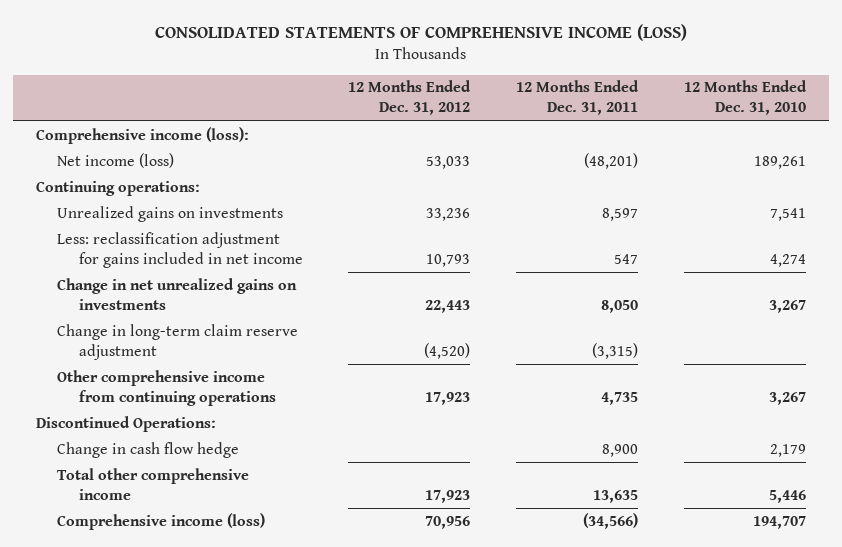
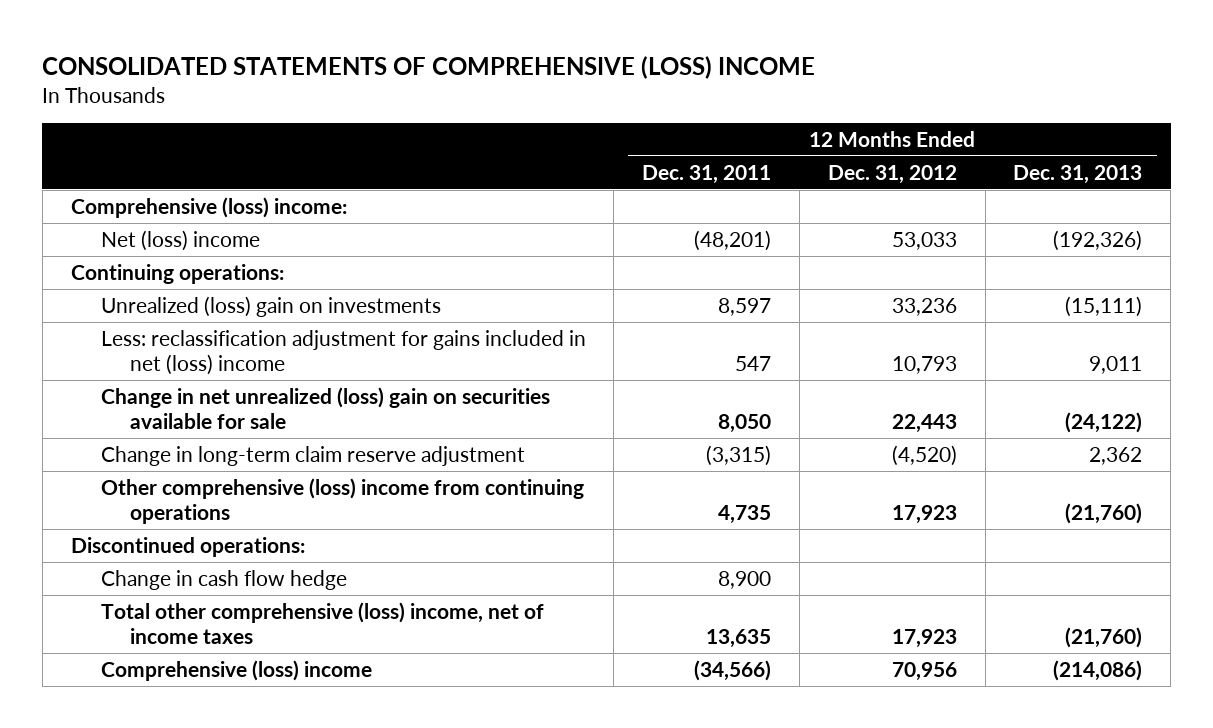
[155,23,688,41] CONSOLIDATED STATEMENTS OF COMPREHENSIVE INCOME (LOSS) -> [42,55,816,79] CONSOLIDATED STATEMENTS OF COMPREHENSIVE (LOSS) INCOME
[683,80,807,116] 12 Months Ended Dec. 31, 2010 -> none
none -> [1013,164,1143,184] Dec. 31, 2013
[36,126,250,144] Comprehensive income (loss): -> [70,196,347,218] Comprehensive (loss) income:
[57,152,175,168] Net income (loss) -> [100,229,260,251] Net (loss) income
[57,205,284,222] Unrealized gains on investments -> [100,295,441,317] Unrealized (loss) gain on investments
[57,231,303,268] Less: reclassification adjustment for gains included in net income -> [100,329,586,376] Less: reclassification adjustment for gains included in net (loss) income
[57,277,298,310] Change in net unrealized gains on investments -> [100,386,550,430] Change in net unrealized (loss) gain on securities available for sale
[57,369,276,406] Other comprehensive income from continuing operations -> [100,477,584,525] Other comprehensive (loss) income from continuing operations
[36,415,217,432] Discontinued Operations: -> [70,536,305,557] Discontinued operations:
[57,467,250,500] Total other comprehensive income -> [100,601,544,645] Total other comprehensive (loss) income, net of income taxes
[57,512,266,530] Comprehensive income (loss) -> [100,659,372,681] Comprehensive (loss) income

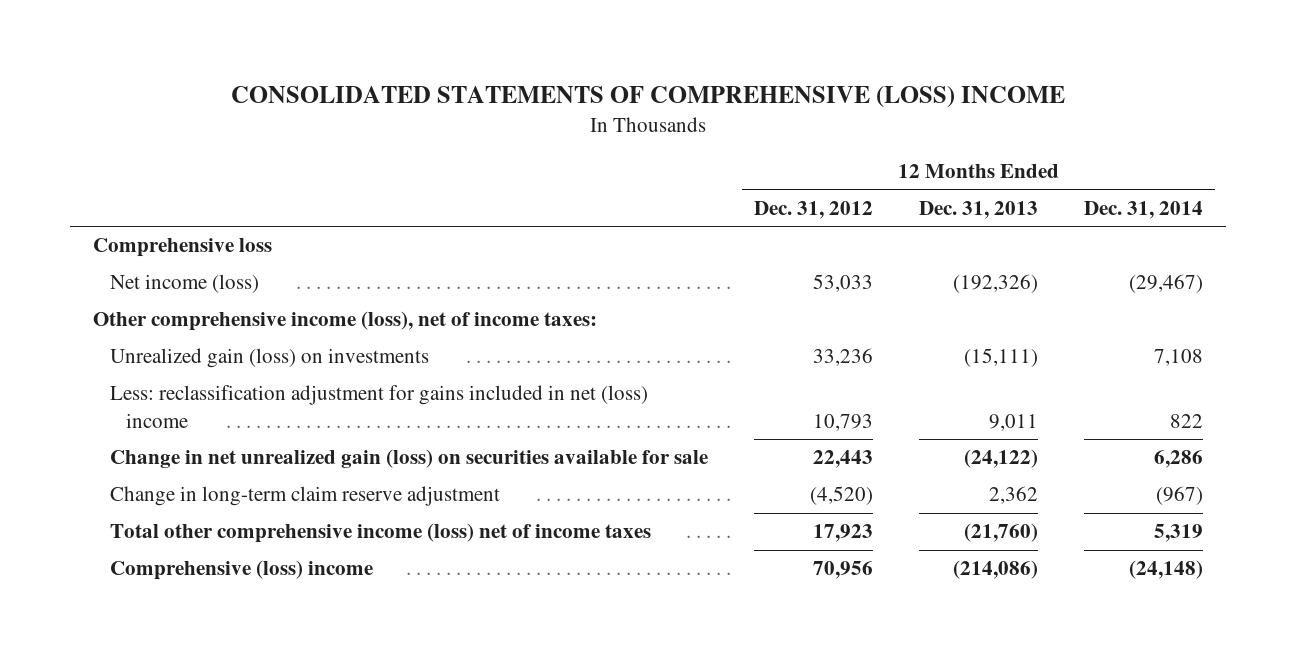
[642,164,772,184] Dec. 31, 2011 -> none
none -> [1084,200,1204,219] Dec. 31, 2014
[70,263,284,284] Continuing operations: -> none
[70,196,347,218] Comprehensive (loss) income: -> [93,238,273,258] Comprehensive loss
[100,229,260,251] Net (loss) income -> [109,274,259,294] Net income (loss)
none -> [93,311,598,332] Other comprehensive income (loss), net of income taxes:
[100,295,441,317] Unrealized (loss) gain on investments -> [109,348,429,369] Unrealized gain (loss) on investments
[100,386,550,430] Change in net unrealized (loss) gain on securities available for sale -> [109,449,708,469] Change in net unrealized gain (loss) on securities available for sale
[100,477,584,525] Other comprehensive (loss) income from continuing operations -> none
[70,536,305,557] Discontinued operations: -> none
[100,569,347,590] Change in cash flow hedge -> none
[100,601,544,645] Total other comprehensive (loss) income, net of income taxes -> [109,523,651,544] Total other comprehensive income (loss) net of income taxes

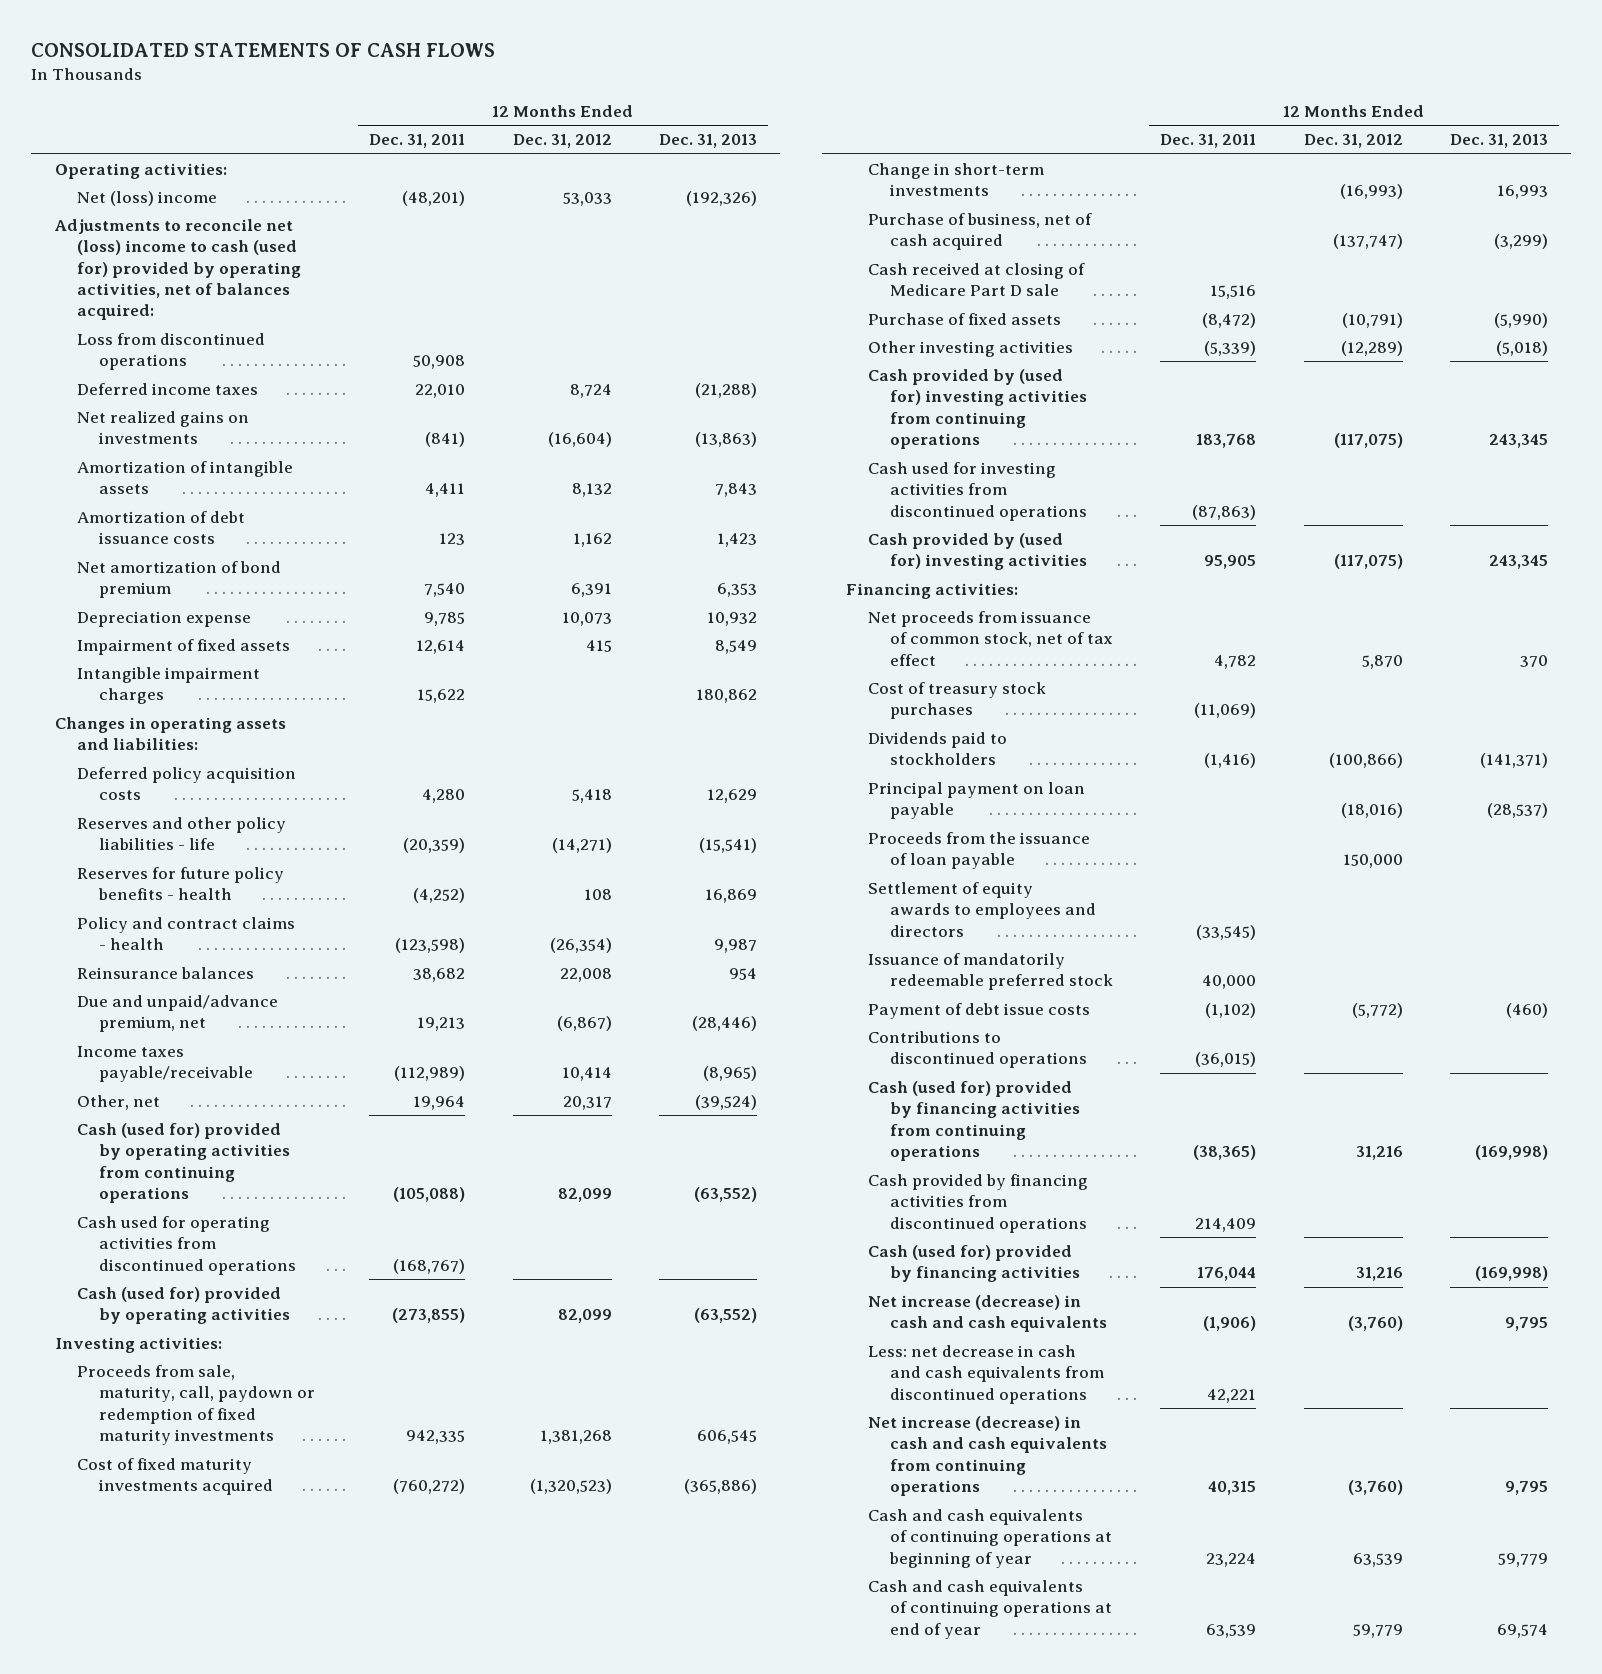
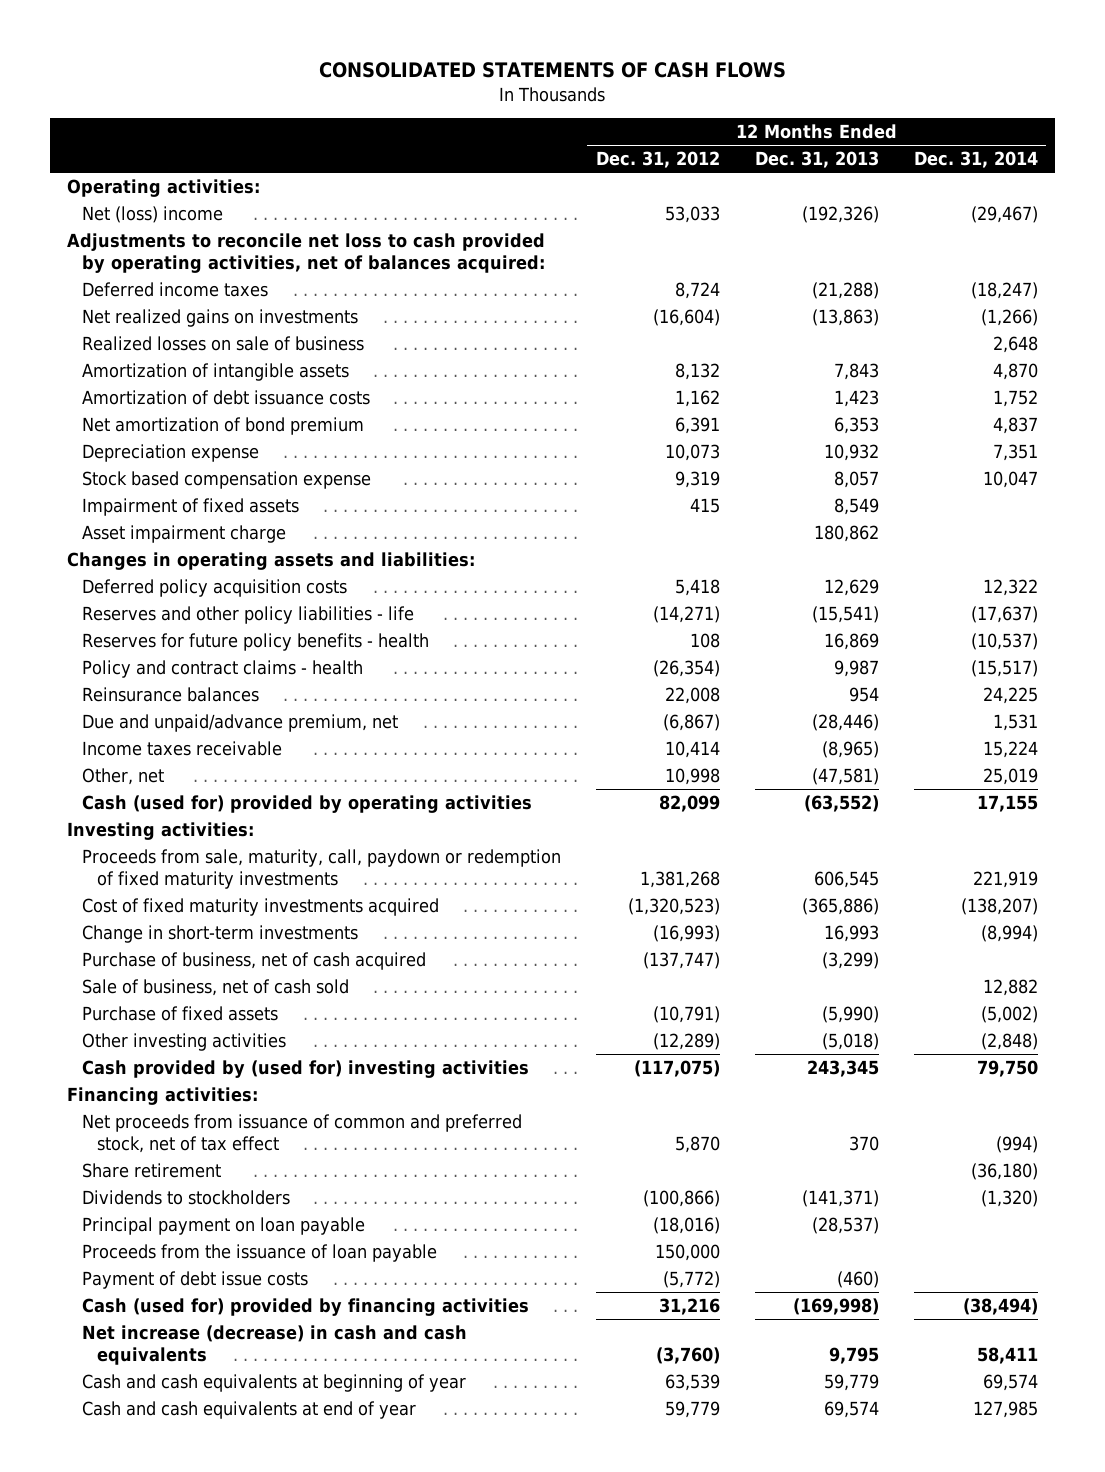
[369,134,466,149] Dec. 31, 2011 -> none
none -> [913,151,1038,169] Dec. 31, 2014
[77,333,266,371] Loss from discontinued operations -> none
[53,219,302,321] Adjustments to reconcile net (loss) income to cash (used for) provided by operating activities, net of balances acquired: -> [67,232,546,273] Adjustments to reconcile net loss to cash provided by operating activities, net of balances acquired:
none -> [82,335,365,351] Realized losses on sale of business
none -> [82,470,372,489] Stock based compensation expense
[77,667,261,705] Intangible impairment charges -> [82,524,287,543] Asset impairment charge
[77,1123,291,1204] Cash (used for) provided by operating activities from continuing operations -> none
[77,1216,297,1275] Cash used for operating activities from discontinued operations -> none
[77,1046,254,1083] Income taxes payable/receivable -> [82,740,283,756] Income taxes receivable
[562,1096,612,1111] 20,317 -> [664,767,720,785] 10,998
[694,1095,757,1111] (39,524) -> [811,767,879,785] (47,581)
[868,263,1086,297] Cash received at closing of Medicare Part D sale -> none
none -> [82,978,350,996] Sale of business, net of cash sold
[868,369,1088,450] Cash provided by (used for) investing activities from continuing operations -> none
[868,462,1088,521] Cash used for investing activities from discontinued operations -> none
[868,682,1047,720] Cost of treasury stock purchases -> none
[868,611,1114,666] Net proceeds from issuance of common stock, net of tax effect -> [82,1113,523,1153] Net proceeds from issuance of common and preferred stock, net of tax effect
none -> [82,1162,222,1178] Share retirement
[868,732,1008,766] Dividends paid to stockholders -> [82,1189,291,1205] Dividends to stockholders
[868,882,1097,937] Settlement of equity awards to employees and directors -> none
[868,953,1114,991] Issuance of mandatorily redeemable preferred stock -> none
[868,1031,1088,1069] Contributions to discontinued operations -> none
[868,1081,1081,1162] Cash (used for) provided by financing activities from continuing operations -> none
[868,1174,1089,1233] Cash provided by financing activities from discontinued operations -> none
[868,1345,1105,1404] Less: net decrease in cash and cash equivalents from discontinued operations -> none
[868,1416,1108,1497] Net increase (decrease) in cash and cash equivalents from continuing operations -> none
[868,1509,1113,1568] Cash and cash equivalents of continuing operations at beginning of year -> [82,1373,467,1392] Cash and cash equivalents at beginning of year
[868,1580,1113,1639] Cash and cash equivalents of continuing operations at end of year -> [82,1400,417,1419] Cash and cash equivalents at end of year

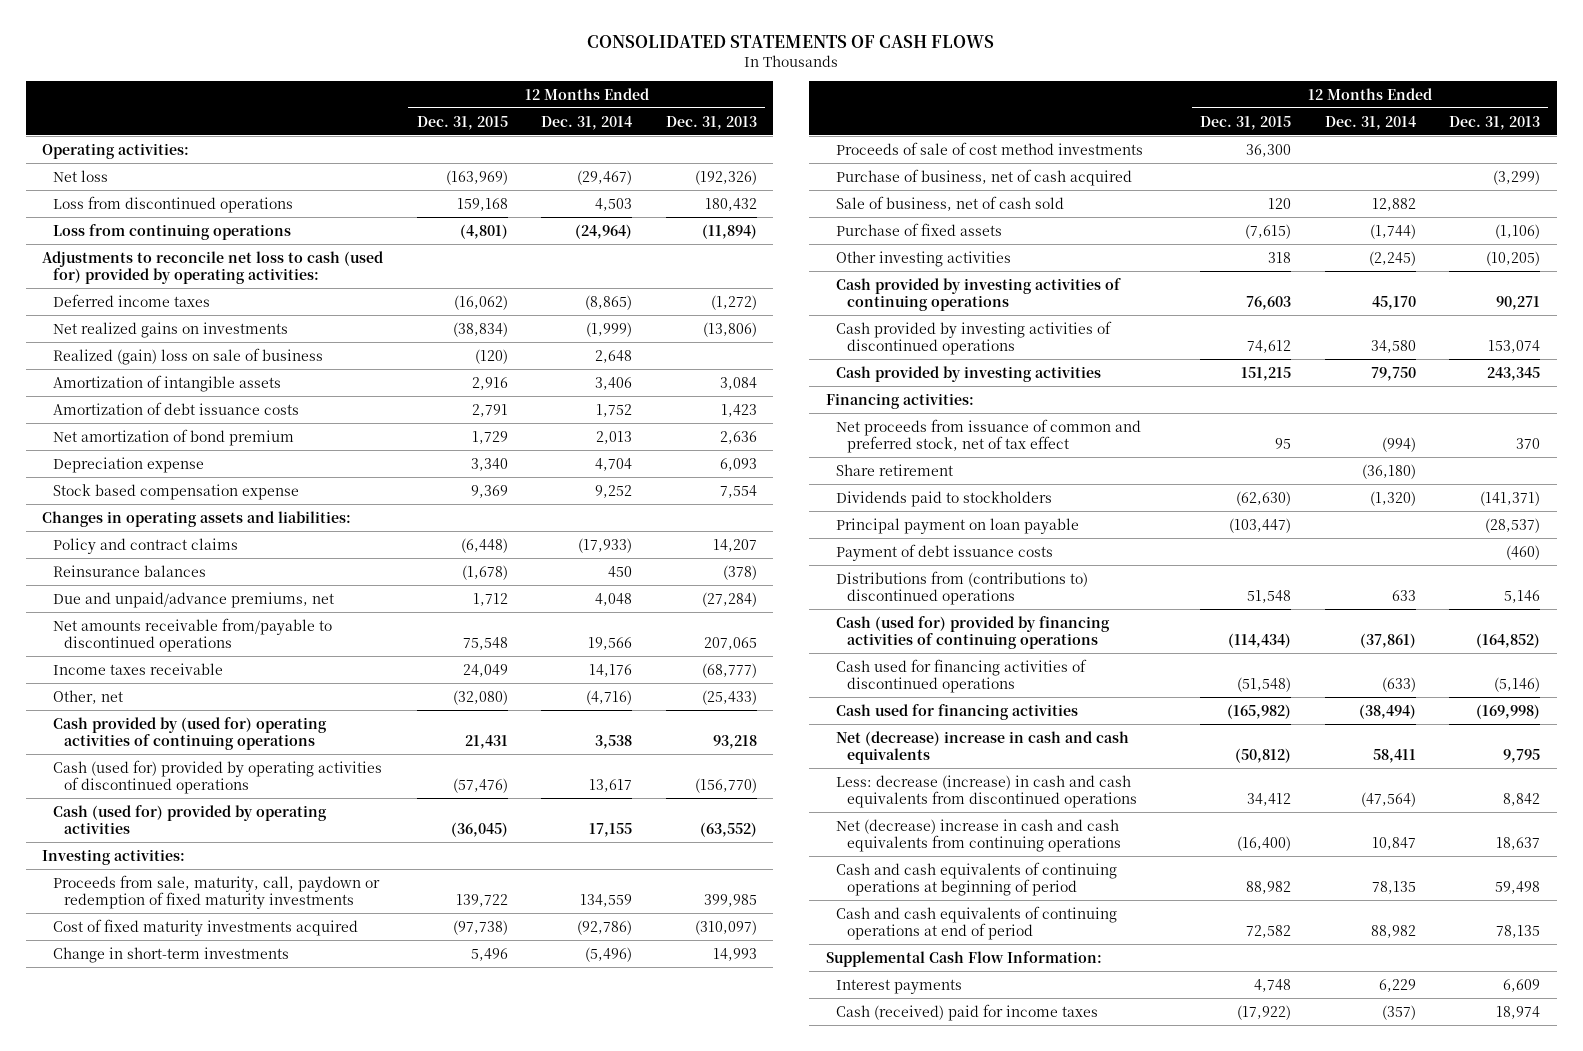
[595,151,720,169] Dec. 31, 2012 -> none
none -> [416,115,508,130] Dec. 31, 2015
[82,205,224,223] Net (loss) income -> [52,169,108,182] Net loss
none -> [52,195,293,213] Loss from discontinued operations
none -> [52,223,291,240] Loss from continuing operations
[67,232,546,273] Adjustments to reconcile net loss to cash provided by operating activities, net of balances acquired: -> [42,250,384,285] Adjustments to reconcile net loss to cash (used for) provided by operating activities:
[811,281,879,299] (21,288) -> [710,294,757,310] (1,272)
[970,281,1038,299] (18,247) -> [585,294,633,310] (8,865)
[811,308,879,326] (13,863) -> [702,321,757,337] (13,806)
[980,308,1038,326] (1,266) -> [586,321,633,337] (1,999)
[82,335,365,351] Realized losses on sale of business -> [52,347,323,365] Realized (gain) loss on sale of business
[833,362,879,380] 7,843 -> [719,376,757,390] 3,084
[992,362,1038,380] 4,870 -> [595,376,633,390] 3,406
[82,497,300,516] Impairment of fixed assets -> none
[82,524,287,543] Asset impairment charge -> none
[833,416,879,434] 6,353 -> [719,430,757,444] 2,636
[992,416,1038,434] 4,837 -> [596,430,633,444] 2,013
[823,443,879,461] 10,932 -> [719,457,757,471] 6,093
[992,443,1038,461] 7,351 -> [595,457,633,471] 4,704
[833,470,879,488] 8,057 -> [719,484,757,498] 7,554
[982,470,1038,488] 10,047 -> [595,484,633,498] 9,252
[82,578,348,597] Deferred policy acquisition costs -> none
[82,605,415,624] Reserves and other policy liabilities - life -> none
[82,632,430,651] Reserves for future policy benefits - health -> none
[82,659,364,678] Policy and contract claims - health -> [52,537,238,554] Policy and contract claims
[833,659,879,677] 9,987 -> [712,538,757,552] 14,207
[970,659,1038,677] (15,517) -> [578,537,633,553] (17,933)
[848,686,879,702] 954 -> [722,564,757,580] (378)
[982,686,1038,704] 24,225 -> [608,565,633,577] 450
[82,713,399,732] Due and unpaid/advance premium, net -> [52,591,334,608] Due and unpaid/advance premiums, net
[811,713,879,731] (28,446) -> [701,591,757,607] (27,284)
[992,713,1038,731] 1,531 -> [595,592,633,606] 4,048
none -> [52,617,332,653] Net amounts receivable from/payable to discontinued operations
[821,740,879,758] (8,965) -> [701,662,757,678] (68,777)
[982,740,1038,758] 15,224 -> [589,663,633,677] 14,176
[811,767,879,785] (47,581) -> [701,689,757,705] (25,433)
[982,767,1038,785] 25,019 -> [586,689,633,705] (4,716)
none -> [52,716,327,751] Cash provided by (used for) operating activities of continuing operations
none -> [52,759,382,795] Cash (used for) provided by operating activities of discontinued operations
[813,870,879,888] 606,545 -> [703,894,757,908] 399,985
[972,870,1038,888] 221,919 -> [580,894,633,908] 134,559
[801,897,879,915] (365,886) -> [694,919,757,935] (310,097)
[960,897,1038,915] (138,207) -> [577,919,633,935] (92,786)
[823,924,879,942] 16,993 -> [712,947,757,961] 14,993
[980,924,1038,942] (8,994) -> [585,946,633,962] (5,496)
none -> [836,141,1144,155] Proceeds of sale of cost method investments
[821,1005,879,1023] (5,990) -> [1495,223,1541,239] (1,106)
[980,1005,1038,1023] (5,002) -> [1369,223,1416,239] (1,744)
[821,1032,879,1050] (5,018) -> [1486,250,1541,266] (10,205)
[980,1032,1038,1050] (2,848) -> [1368,250,1416,266] (2,245)
none -> [836,277,1122,312] Cash provided by investing activities of continuing operations
none -> [836,320,1113,356] Cash provided by investing activities of discontinued operations
[82,1059,530,1078] Cash provided by (used for) investing activities -> [836,365,1102,382] Cash provided by investing activities
[82,1189,291,1205] Dividends to stockholders -> [836,490,1053,507] Dividends paid to stockholders
[82,1243,438,1262] Proceeds from the issuance of loan payable -> none
[82,1270,309,1289] Payment of debt issue costs -> [836,543,1054,561] Payment of debt issuance costs
none -> [836,570,1089,606] Distributions from (contributions to) discontinued operations
none -> [836,615,1111,650] Cash (used for) provided by financing activities of continuing operations
none -> [836,658,1088,694] Cash used for financing activities of discontinued operations
[82,1297,530,1316] Cash (used for) provided by financing activities -> [836,703,1079,720] Cash used for financing activities
[82,1324,468,1365] Net increase (decrease) in cash and cash equivalents -> [836,730,1130,765] Net (decrease) increase in cash and cash equivalents
none -> [836,774,1137,809] Less: decrease (increase) in cash and cash equivalents from discontinued operations
none -> [836,818,1121,853] Net (decrease) increase in cash and cash equivalents from continuing operations
[82,1373,467,1392] Cash and cash equivalents at beginning of year -> [836,861,1118,897] Cash and cash equivalents of continuing operations at beginning of period
[823,1373,879,1391] 59,779 -> [1495,881,1541,895] 59,498
[982,1373,1038,1391] 69,574 -> [1371,881,1416,895] 78,135
[82,1400,417,1419] Cash and cash equivalents at end of year -> [836,905,1118,941] Cash and cash equivalents of continuing operations at end of period
[823,1400,879,1418] 69,574 -> [1496,925,1541,939] 78,135
[972,1400,1038,1418] 127,985 -> [1370,925,1416,939] 88,982
none -> [825,950,1102,967] Supplemental Cash Flow Information:
none -> [836,978,963,994] Interest payments
none -> [836,1003,1099,1021] Cash (received) paid for income taxes

